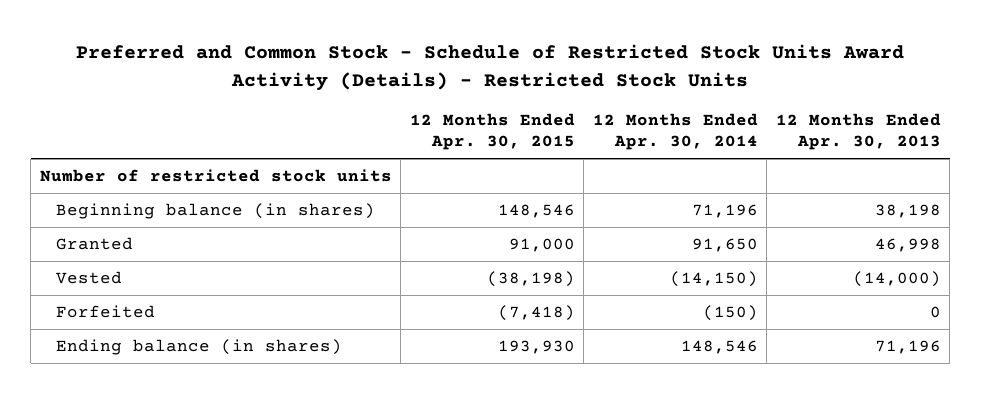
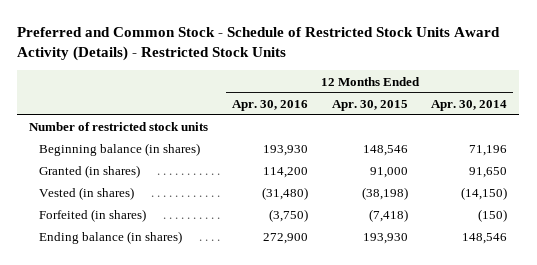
[775,112,941,151] 12 Months Ended Apr. 30, 2013 -> none
none -> [231,99,308,111] Apr. 30, 2016
[55,236,133,250] Granted -> [38,165,140,179] Granted (in shares)
[55,270,122,284] Vested -> [38,187,134,201] Vested (in shares)
[55,304,155,318] Forfeited -> [38,209,146,223] Forfeited (in shares)

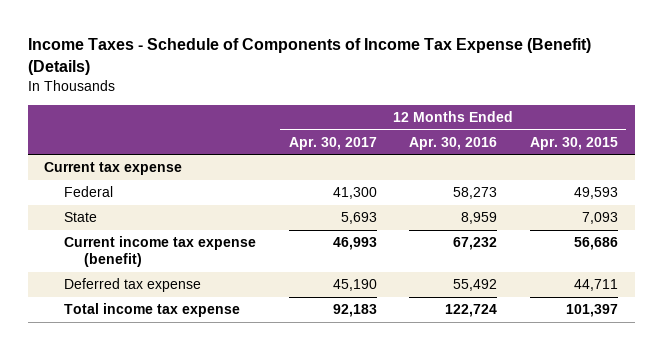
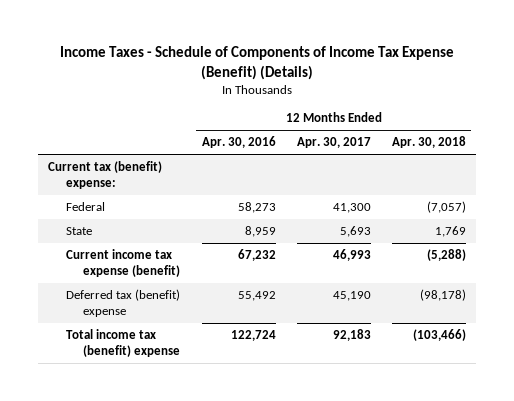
[530,136,619,150] Apr. 30, 2015 -> none
none -> [391,136,466,149] Apr. 30, 2018
[44,162,183,176] Current tax expense -> [48,161,163,189] Current tax (benefit) expense:
[63,278,201,293] Deferred tax expense -> [65,289,180,317] Deferred tax (benefit) expense
[63,303,240,318] Total income tax expense -> [65,329,181,357] Total income tax (benefit) expense

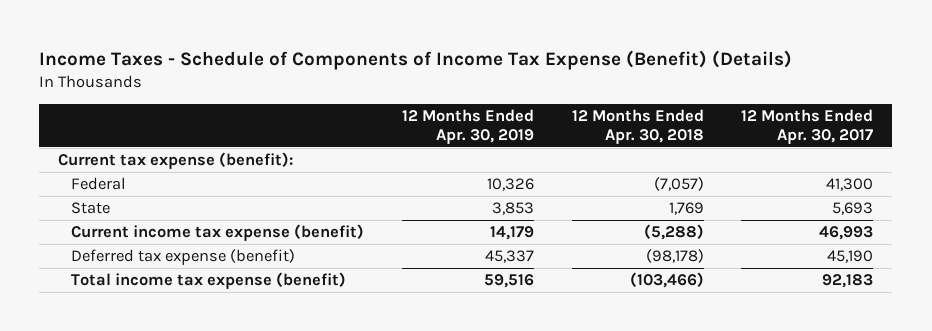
[201,136,276,149] Apr. 30, 2016 -> none
none -> [401,108,534,145] 12 Months Ended Apr. 30, 2019
[48,161,163,189] Current tax (benefit) expense: -> [58,152,294,170] Current tax expense (benefit):
[65,289,180,317] Deferred tax (benefit) expense -> [71,249,296,266] Deferred tax expense (benefit)
[65,329,181,357] Total income tax (benefit) expense -> [71,272,347,290] Total income tax expense (benefit)

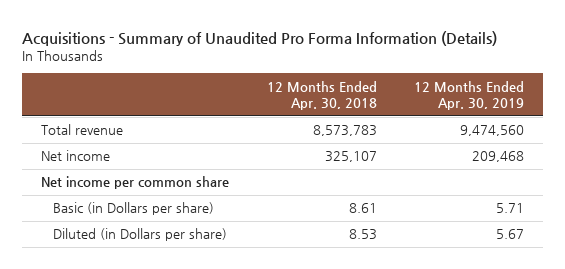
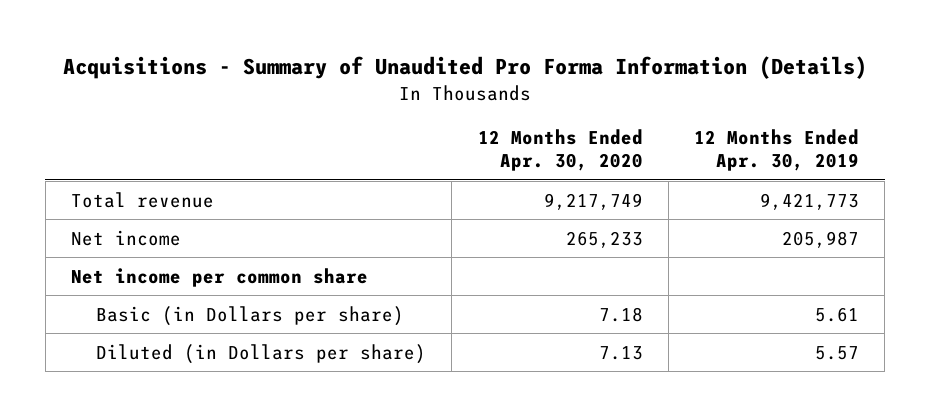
[266,80,377,111] 12 Months Ended Apr. 30, 2018 -> none
none -> [477,128,643,172] 12 Months Ended Apr. 30, 2020
[460,125,525,137] 9,474,560 -> [760,192,860,210] 9,421,773
[472,151,525,163] 209,468 -> [782,230,860,248] 205,987
[496,203,525,214] 5.71 -> [815,306,860,322] 5.61
[496,229,525,240] 5.67 -> [815,345,860,360] 5.57

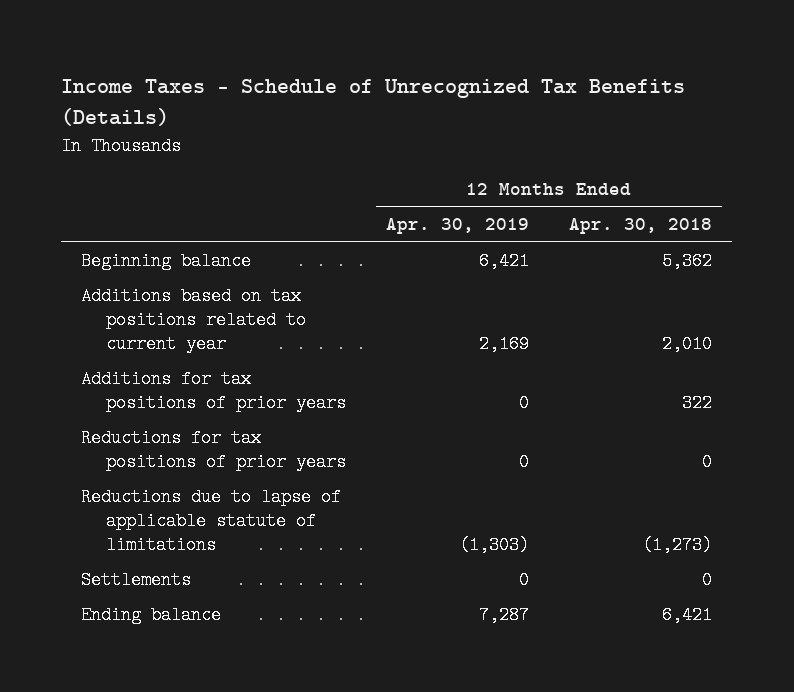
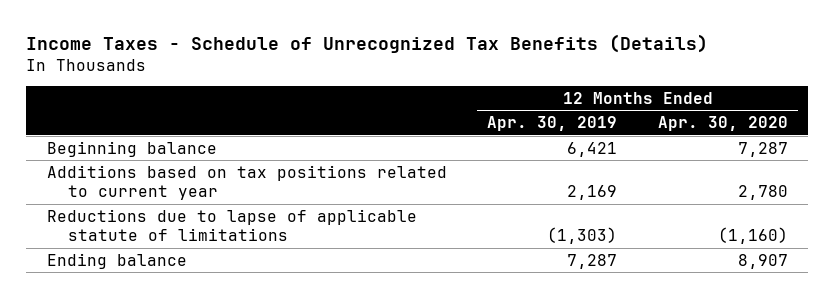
[569,217,713,234] Apr. 30, 2018 -> none
none -> [658,116,789,132] Apr. 30, 2020
[81,369,347,412] Additions for tax positions of prior years -> none
[81,428,347,471] Reductions for tax positions of prior years -> none
[81,570,192,589] Settlements -> none

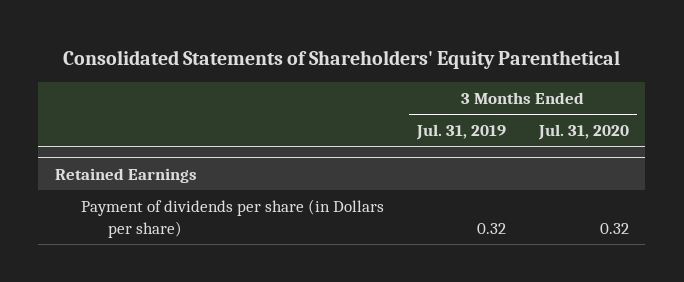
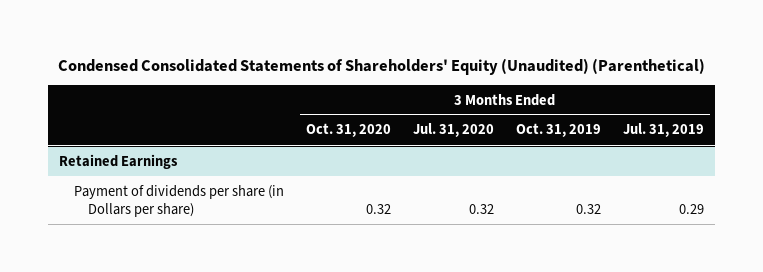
[62,49,620,69] Consolidated Statements of Shareholders' Equity Parenthetical -> [57,57,705,75] Condensed Consolidated Statements of Shareholders' Equity (Unaudited) (Parenthetical)
none -> [305,123,391,138] Oct. 31, 2020
none -> [516,123,602,138] Oct. 31, 2019
[477,222,507,234] 0.32 -> [679,204,705,215] 0.29

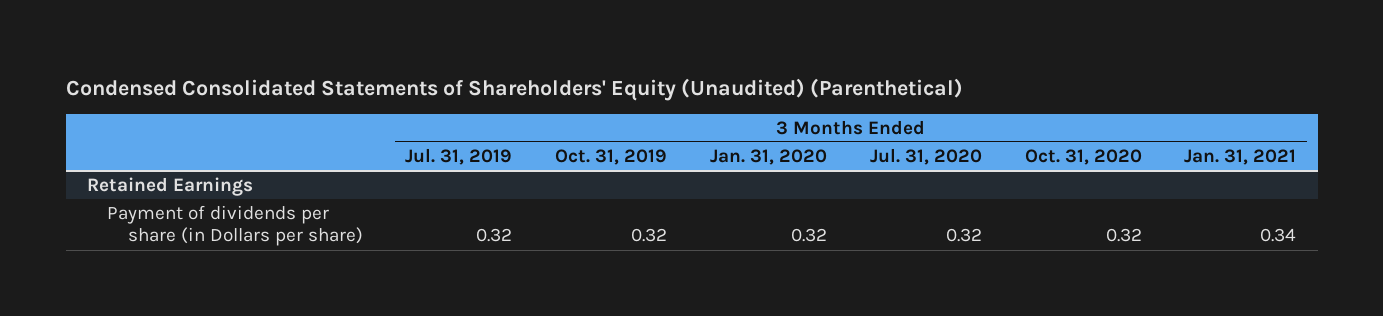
none -> [709,148,827,165] Jan. 31, 2020
none -> [1184,148,1297,165] Jan. 31, 2021
[679,204,705,215] 0.29 -> [476,228,513,243] 0.32

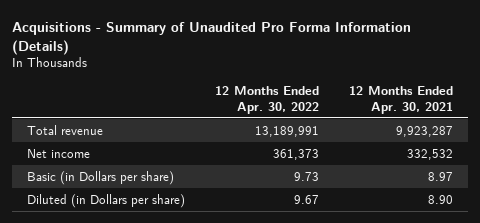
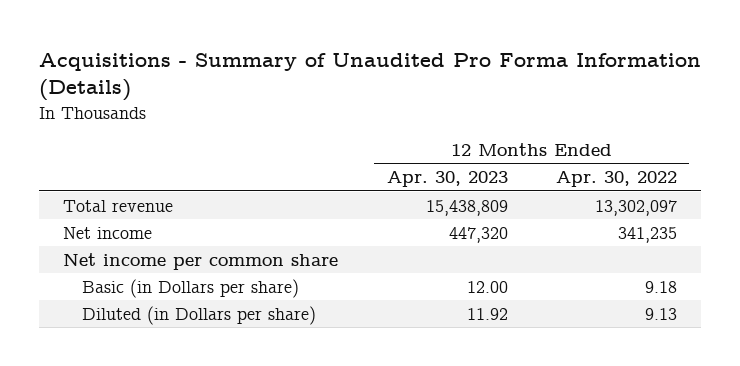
[348,86,453,114] 12 Months Ended Apr. 30, 2021 -> none
none -> [386,171,508,188] Apr. 30, 2023
[255,125,320,137] 13,189,991 -> [594,199,677,216] 13,302,097
[273,148,320,160] 361,373 -> [617,226,677,243] 341,235
none -> [63,252,339,270] Net income per common share
[294,171,320,181] 9.73 -> [644,280,677,293] 9.18
[294,194,320,204] 9.67 -> [644,307,677,320] 9.13

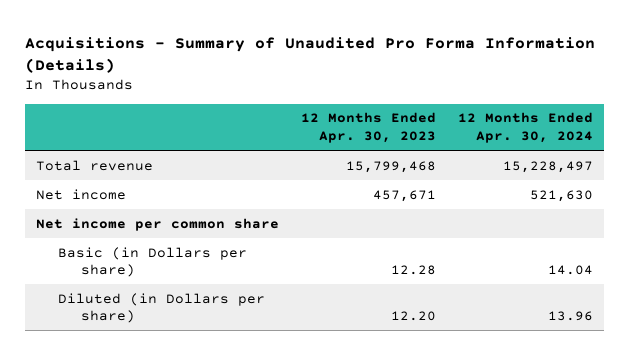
[555,171,677,188] Apr. 30, 2022 -> none
none -> [458,112,594,143] 12 Months Ended Apr. 30, 2024
[425,199,508,216] 15,438,809 -> [346,160,437,173] 15,799,468
[448,226,508,243] 447,320 -> [373,189,437,202] 457,671
[466,280,508,293] 12.00 -> [391,265,437,276] 12.28
[466,307,508,320] 11.92 -> [391,311,437,322] 12.20

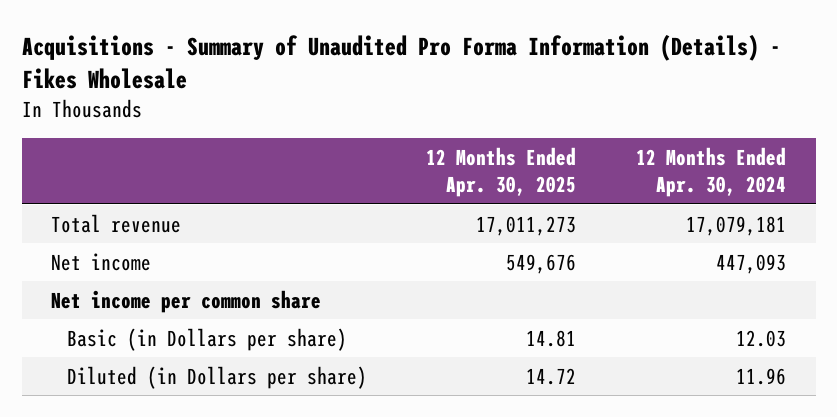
[25,36,596,73] Acquisitions - Summary of Unaudited Pro Forma Information (Details) -> [21,33,781,89] Acquisitions - Summary of Unaudited Pro Forma Information (Details) - Fikes Wholesale
[301,112,437,143] 12 Months Ended Apr. 30, 2023 -> none
none -> [426,146,577,198] 12 Months Ended Apr. 30, 2025
[503,160,594,173] 15,228,497 -> [685,215,786,236] 17,079,181
[530,189,594,202] 521,630 -> [715,253,786,274] 447,093
[548,265,594,276] 14.04 -> [735,329,786,347] 12.03
[548,311,594,322] 13.96 -> [735,367,786,385] 11.96

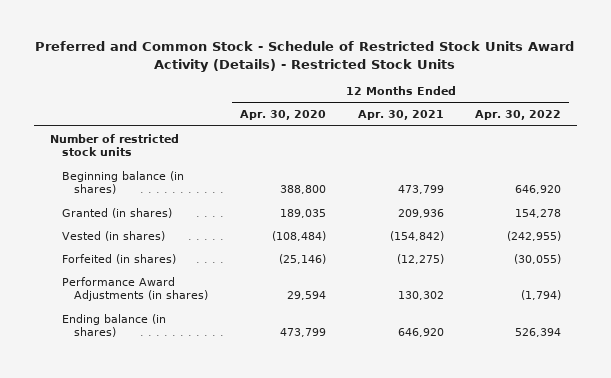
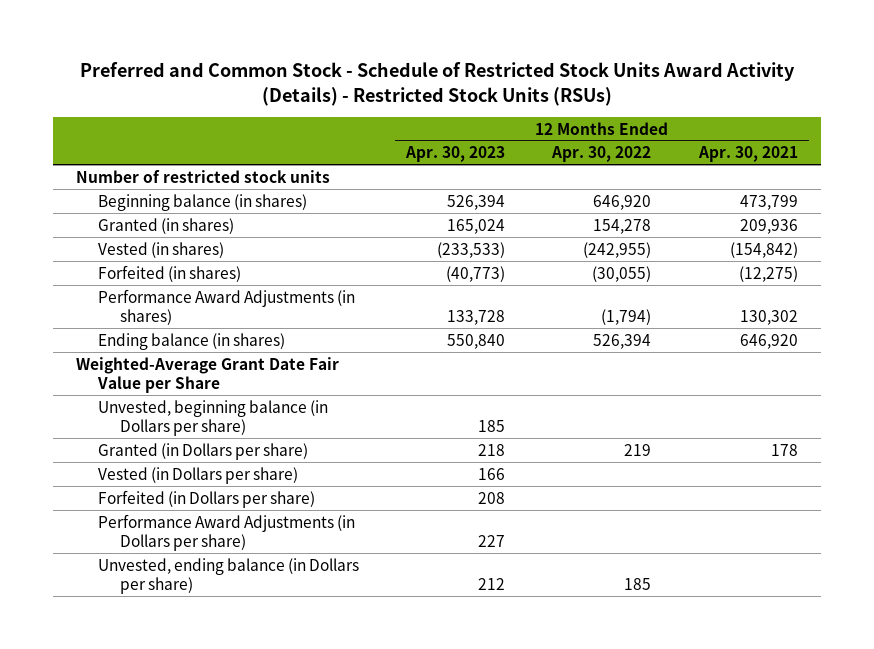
[35,41,575,72] Preferred and Common Stock - Schedule of Restricted Stock Units Award Activity (Details) - Restricted Stock Units -> [79,62,795,106] Preferred and Common Stock - Schedule of Restricted Stock Units Award Activity (Details) - Restricted Stock Units (RSUs)
[239,110,326,121] Apr. 30, 2020 -> none
none -> [405,146,506,163] Apr. 30, 2023
none -> [76,356,340,393] Weighted-Average Grant Date Fair Value per Share
none -> [98,399,329,436] Unvested, beginning balance (in Dollars per share)
none -> [98,442,309,460] Granted (in Dollars per share)
none -> [98,466,299,484] Vested (in Dollars per share)
none -> [98,489,316,508] Forfeited (in Dollars per share)
none -> [98,513,356,551] Performance Award Adjustments (in Dollars per share)
none -> [98,557,360,594] Unvested, ending balance (in Dollars per share)

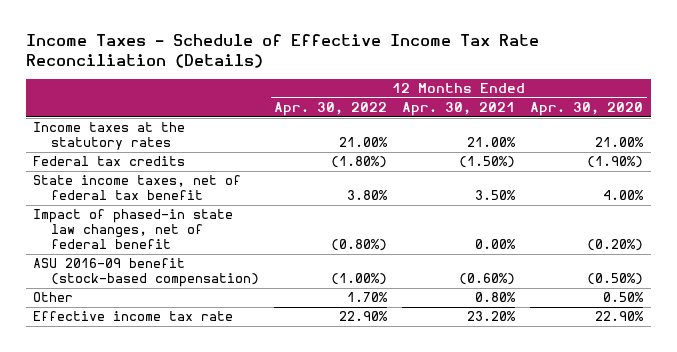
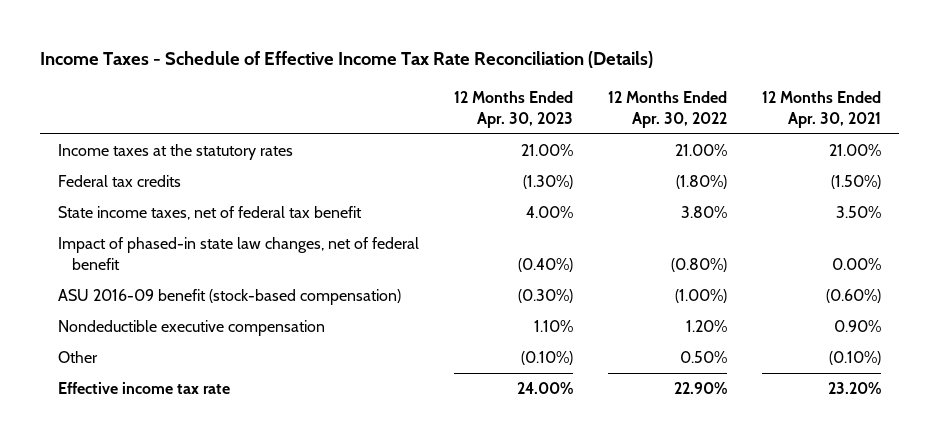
[530,102,644,117] Apr. 30, 2020 -> none
none -> [454,90,574,128] 12 Months Ended Apr. 30, 2023
none -> [57,320,325,337] Nondeductible executive compensation
[347,292,389,303] 1.70% -> [680,351,728,364] 0.50%
[475,292,517,303] 0.80% -> [829,351,882,366] (0.10%)

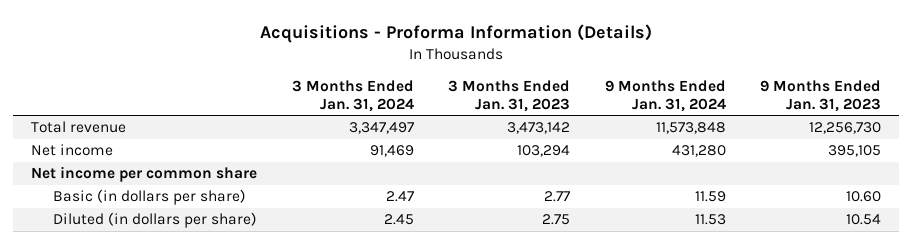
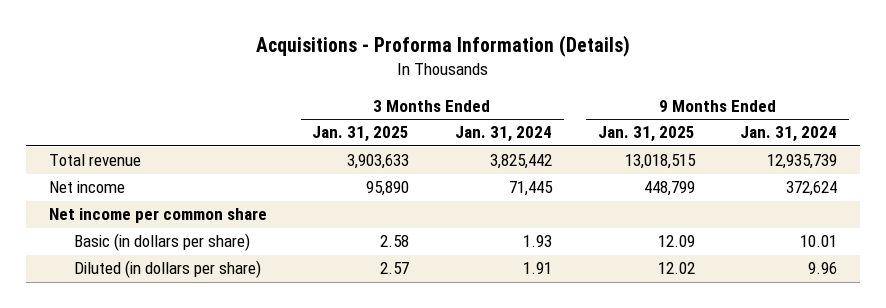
[448,79,571,112] 3 Months Ended Jan. 31, 2023 -> none
[760,79,882,112] 9 Months Ended Jan. 31, 2023 -> none
none -> [312,126,410,143] Jan. 31, 2025
none -> [597,126,695,143] Jan. 31, 2025
[348,122,414,135] 3,347,497 -> [490,154,553,170] 3,825,442
[655,122,726,135] 11,573,848 -> [767,154,838,170] 12,935,739
[369,145,414,158] 91,469 -> [509,181,554,197] 71,445
[671,145,726,158] 431,280 -> [786,181,838,197] 372,624
[385,191,414,203] 2.47 -> [523,235,553,248] 1.93
[694,191,726,203] 11.59 -> [800,235,838,248] 10.01
[383,214,414,226] 2.45 -> [523,262,553,275] 1.91
[694,214,726,226] 11.53 -> [808,262,838,275] 9.96

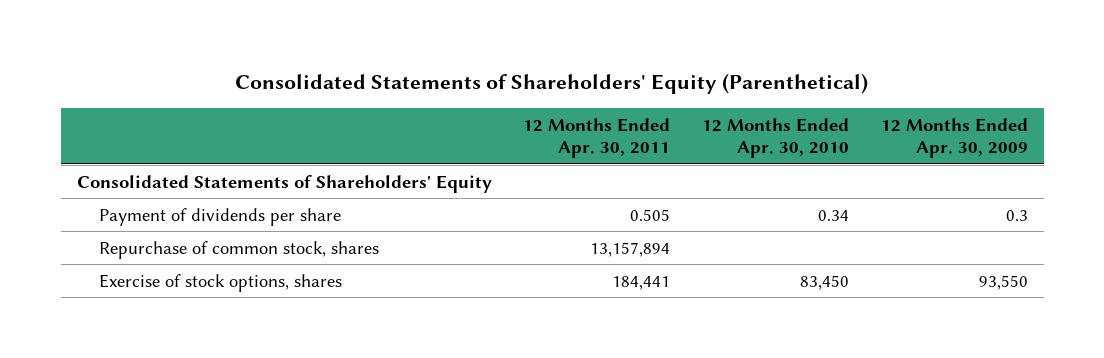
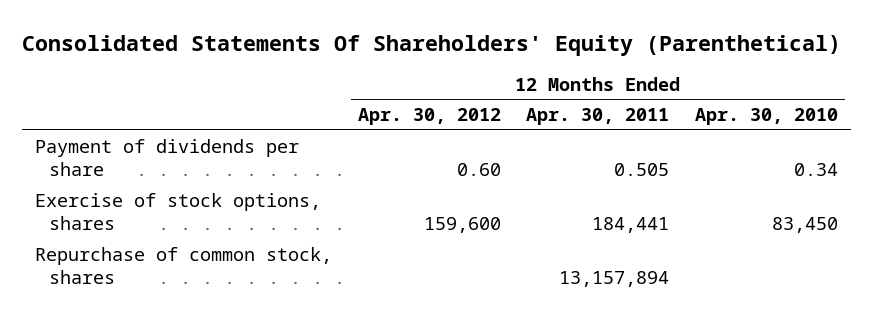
[235,73,869,95] Consolidated Statements of Shareholders' Equity (Parenthetical) -> [21,34,841,56] Consolidated Statements Of Shareholders' Equity (Parenthetical)
[880,117,1028,159] 12 Months Ended Apr. 30, 2009 -> none
none -> [357,108,501,126] Apr. 30, 2012
[76,174,492,193] Consolidated Statements of Shareholders' Equity -> none
[98,240,379,259] Repurchase of common stock, shares -> [34,246,332,285] Repurchase of common stock, shares

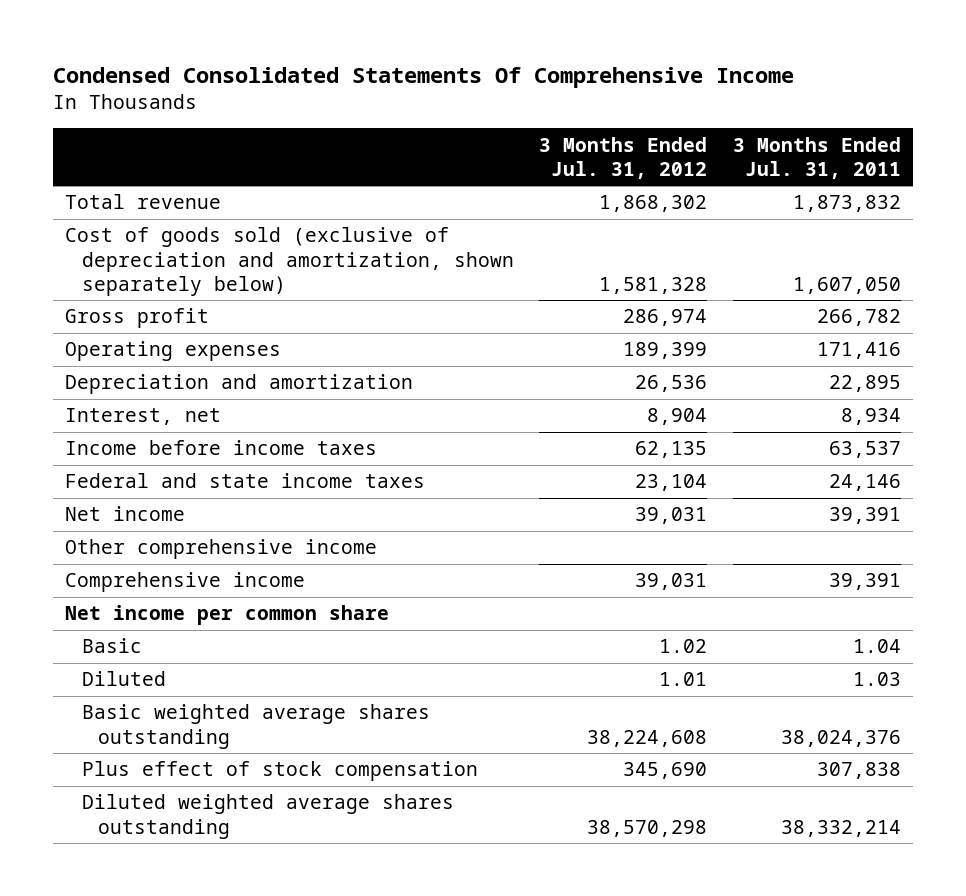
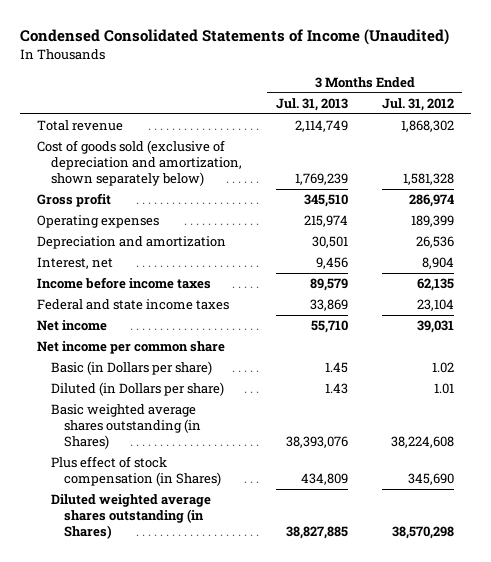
[52,66,794,88] Condensed Consolidated Statements Of Comprehensive Income -> [20,28,450,45] Condensed Consolidated Statements of Income (Unaudited)
[732,136,901,179] 3 Months Ended Jul. 31, 2011 -> none
none -> [275,97,348,111] Jul. 31, 2013
[65,539,378,560] Other comprehensive income -> none
[65,572,306,593] Comprehensive income -> none
[81,638,142,654] Basic -> [50,361,212,376] Basic (in Dollars per share)
[81,671,166,687] Diluted -> [50,382,224,397] Diluted (in Dollars per share)
[81,704,430,749] Basic weighted average shares outstanding -> [50,404,202,450] Basic weighted average shares outstanding (in Shares)
[81,761,478,782] Plus effect of stock compensation -> [50,456,222,487] Plus effect of stock compensation (in Shares)
[81,794,454,839] Diluted weighted average shares outstanding -> [50,494,211,540] Diluted weighted average shares outstanding (in Shares)

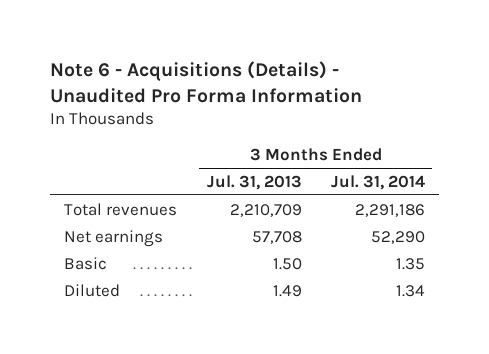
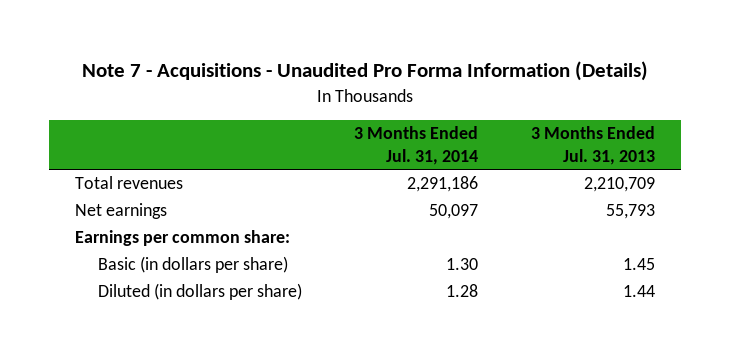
[49,60,362,103] Note 6 - Acquisitions (Details) - Unaudited Pro Forma Information -> [82,61,649,82] Note 7 - Acquisitions - Unaudited Pro Forma Information (Details)
[251,230,302,244] 57,708 -> [606,204,656,220] 55,793
[370,230,425,244] 52,290 -> [429,204,479,220] 50,097
none -> [75,230,291,247] Earnings per common share:
[64,256,108,270] Basic -> [97,256,288,274] Basic (in dollars per share)
[272,257,302,270] 1.50 -> [623,258,656,271] 1.45
[395,257,425,270] 1.35 -> [446,258,479,271] 1.30
[64,283,121,297] Diluted -> [97,283,302,301] Diluted (in dollars per share)
[272,284,302,297] 1.49 -> [623,285,656,298] 1.44
[395,284,425,297] 1.34 -> [446,284,479,298] 1.28

